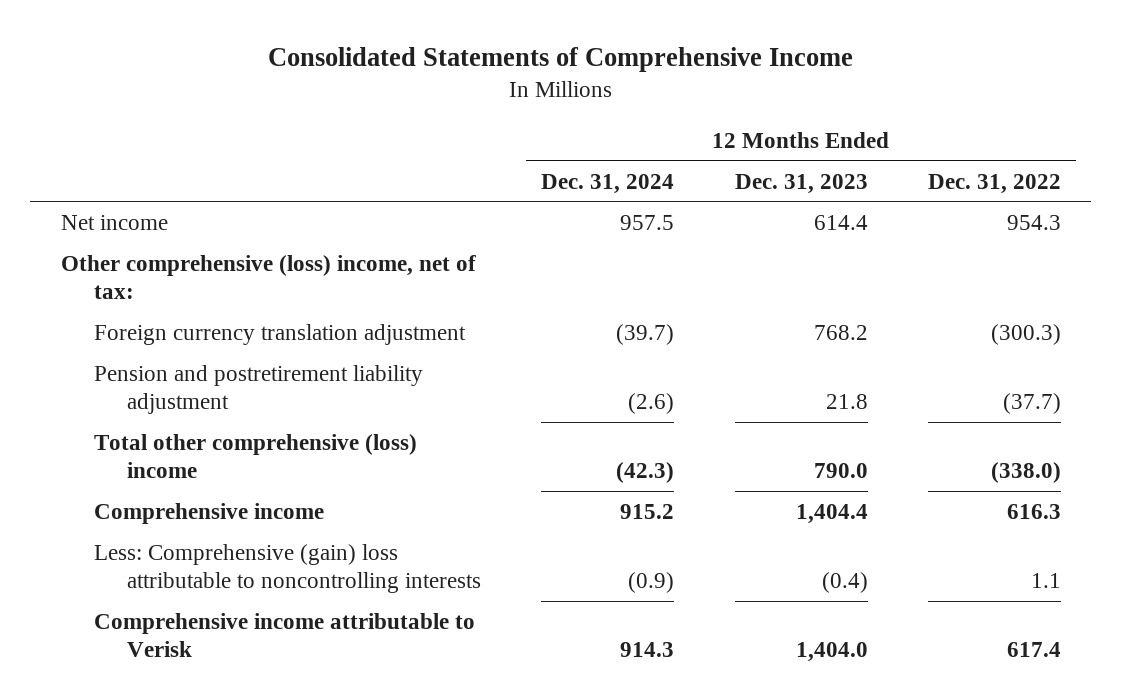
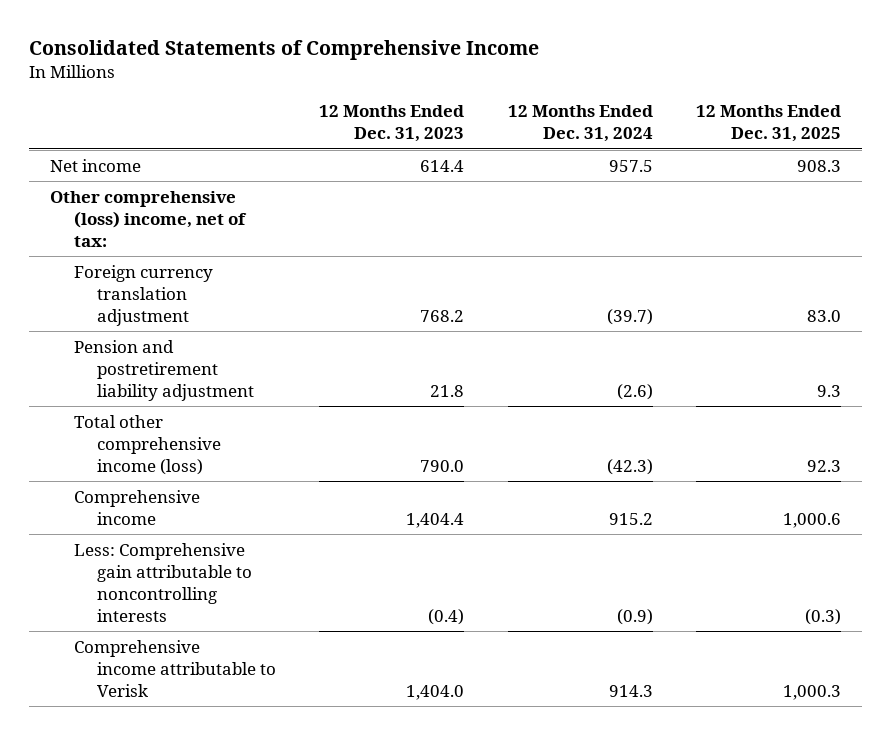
[927,173,1061,194] Dec. 31, 2022 -> none
none -> [695,105,841,143] 12 Months Ended Dec. 31, 2025
[93,433,417,478] Total other comprehensive (loss) income -> [73,414,222,475] Total other comprehensive income (loss)
[93,543,482,593] Less: Comprehensive (gain) loss attributable to noncontrolling interests -> [73,542,253,622] Less: Comprehensive gain attributable to noncontrolling interests

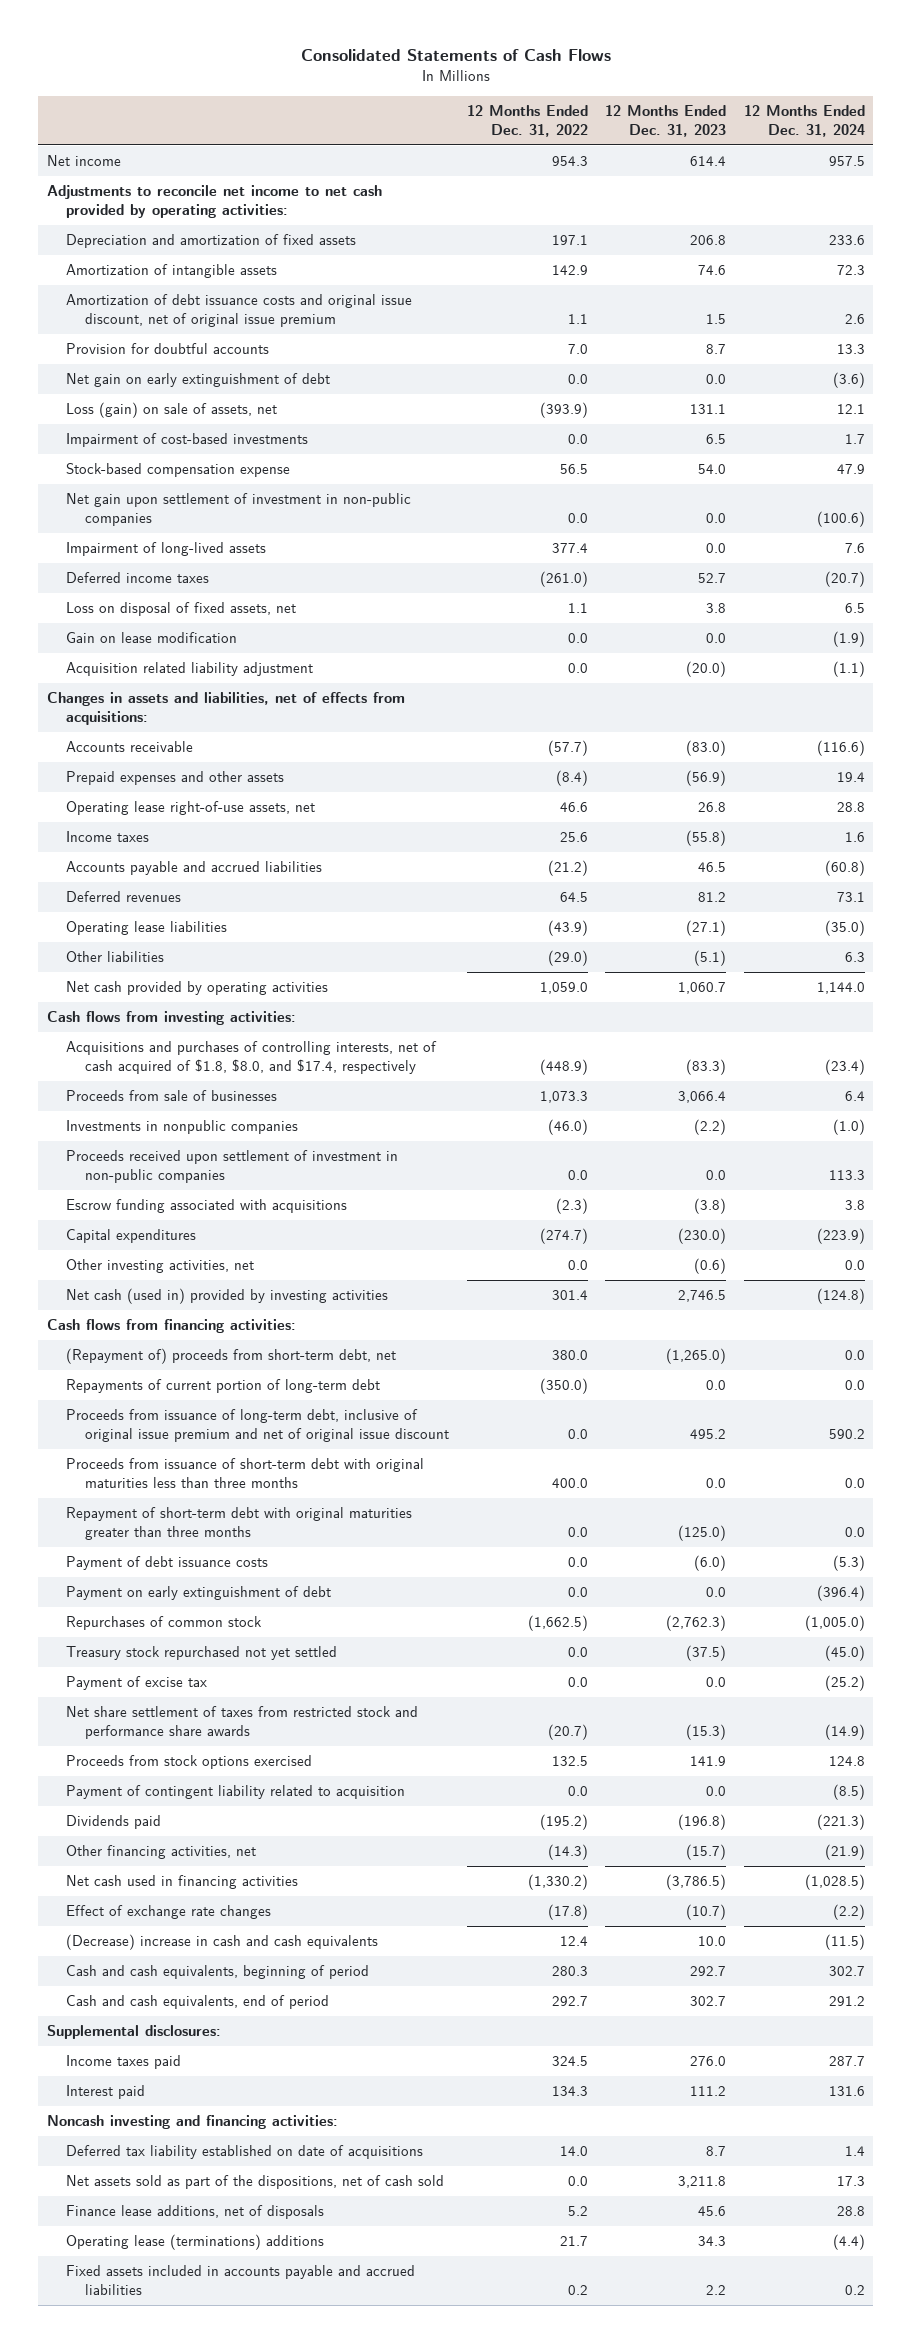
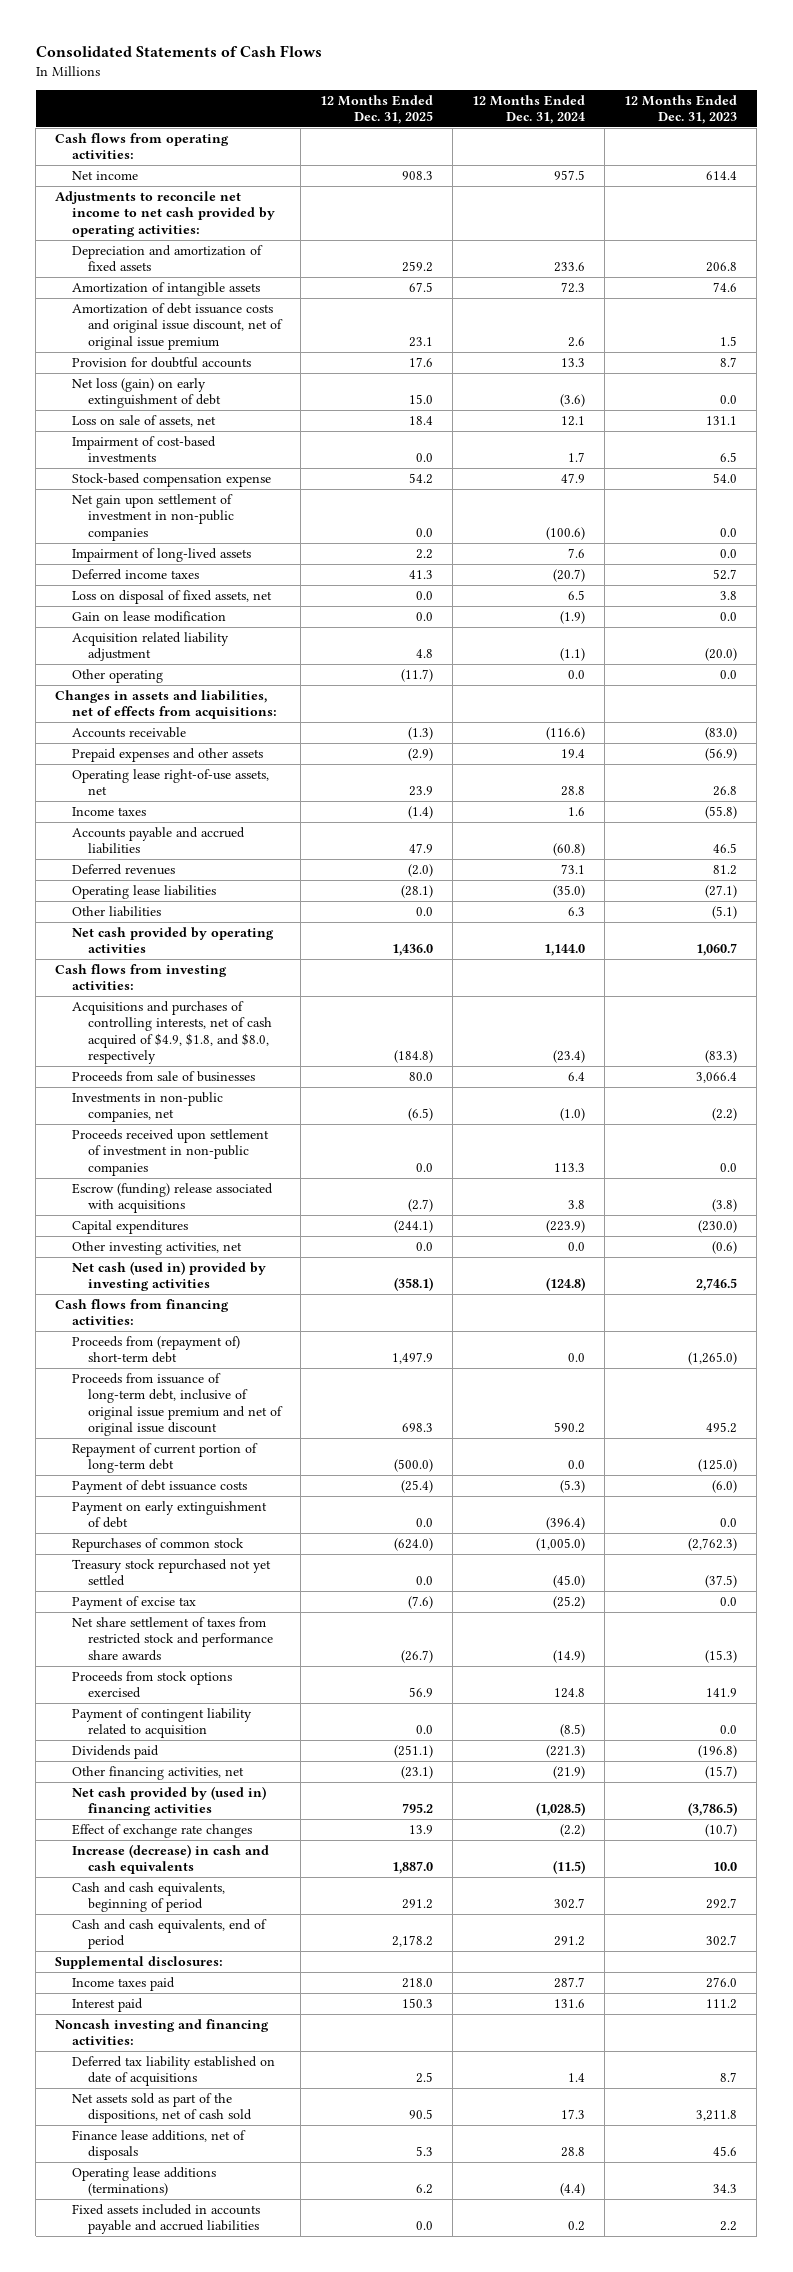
[466,105,588,138] 12 Months Ended Dec. 31, 2022 -> none
none -> [319,94,433,125] 12 Months Ended Dec. 31, 2025
none -> [55,132,230,160] Cash flows from operating activities:
[65,373,330,388] Net gain on early extinguishment of debt -> [71,377,221,409] Net loss (gain) on early extinguishment of debt
[65,402,277,419] Loss (gain) on sale of assets, net -> [71,414,216,427] Loss on sale of assets, net
none -> [71,668,163,683] Other operating
[65,1041,437,1074] Acquisitions and purchases of controlling interests, net of cash acquired of $1.8, $8.0, and $17.4, respectively -> [71,1000,272,1065] Acquisitions and purchases of controlling interests, net of cash acquired of $4.9, $1.8, and $8.0, respectively
[65,1120,298,1135] Investments in nonpublic companies -> [71,1091,223,1123] Investments in non-public companies, net
[65,1199,347,1214] Escrow funding associated with acquisitions -> [71,1182,273,1214] Escrow (funding) release associated with acquisitions
[65,1379,380,1394] Repayments of current portion of long-term debt -> none
[65,1348,396,1365] (Repayment of) proceeds from short-term debt, net -> [71,1335,240,1364] Proceeds from (repayment of) short-term debt
[65,1458,424,1488] Proceeds from issuance of short-term debt with original maturities less than three months -> none
[65,1507,412,1540] Repayment of short-term debt with original maturities greater than three months -> [71,1442,258,1474] Repayment of current portion of long-term debt
[65,1875,298,1890] Net cash used in financing activities -> [71,1785,266,1817] Net cash provided by (used in) financing activities
[65,1934,378,1951] (Decrease) increase in cash and cash equivalents -> [71,1843,269,1875] Increase (decrease) in cash and cash equivalents
[65,2234,324,2251] Operating lease (terminations) additions -> [71,2166,216,2197] Operating lease additions (terminations)

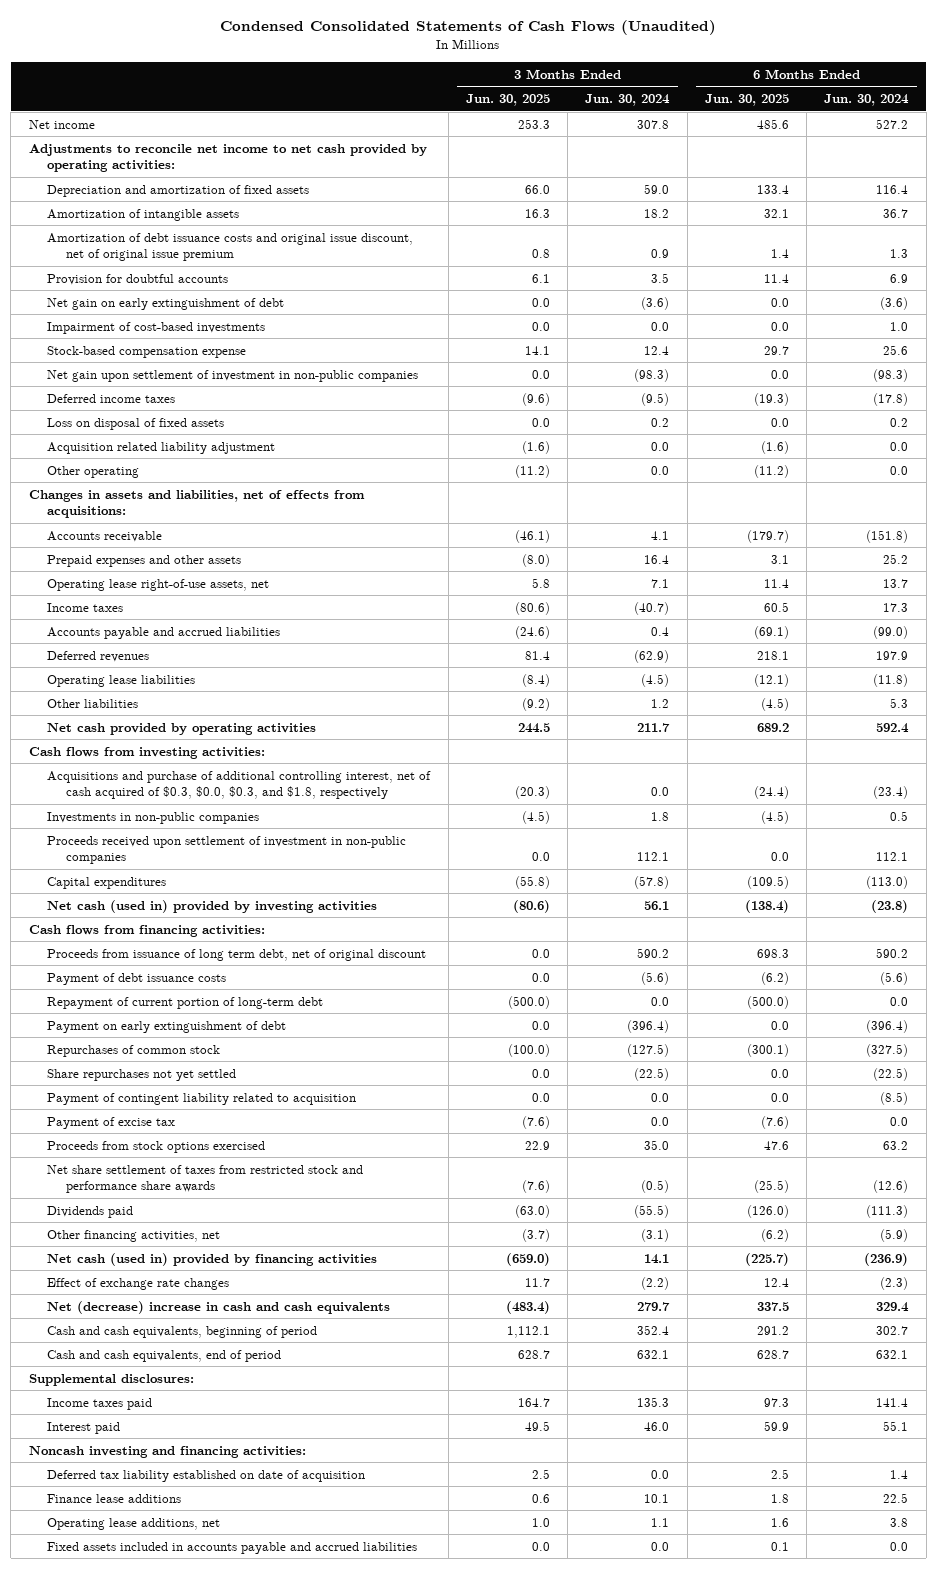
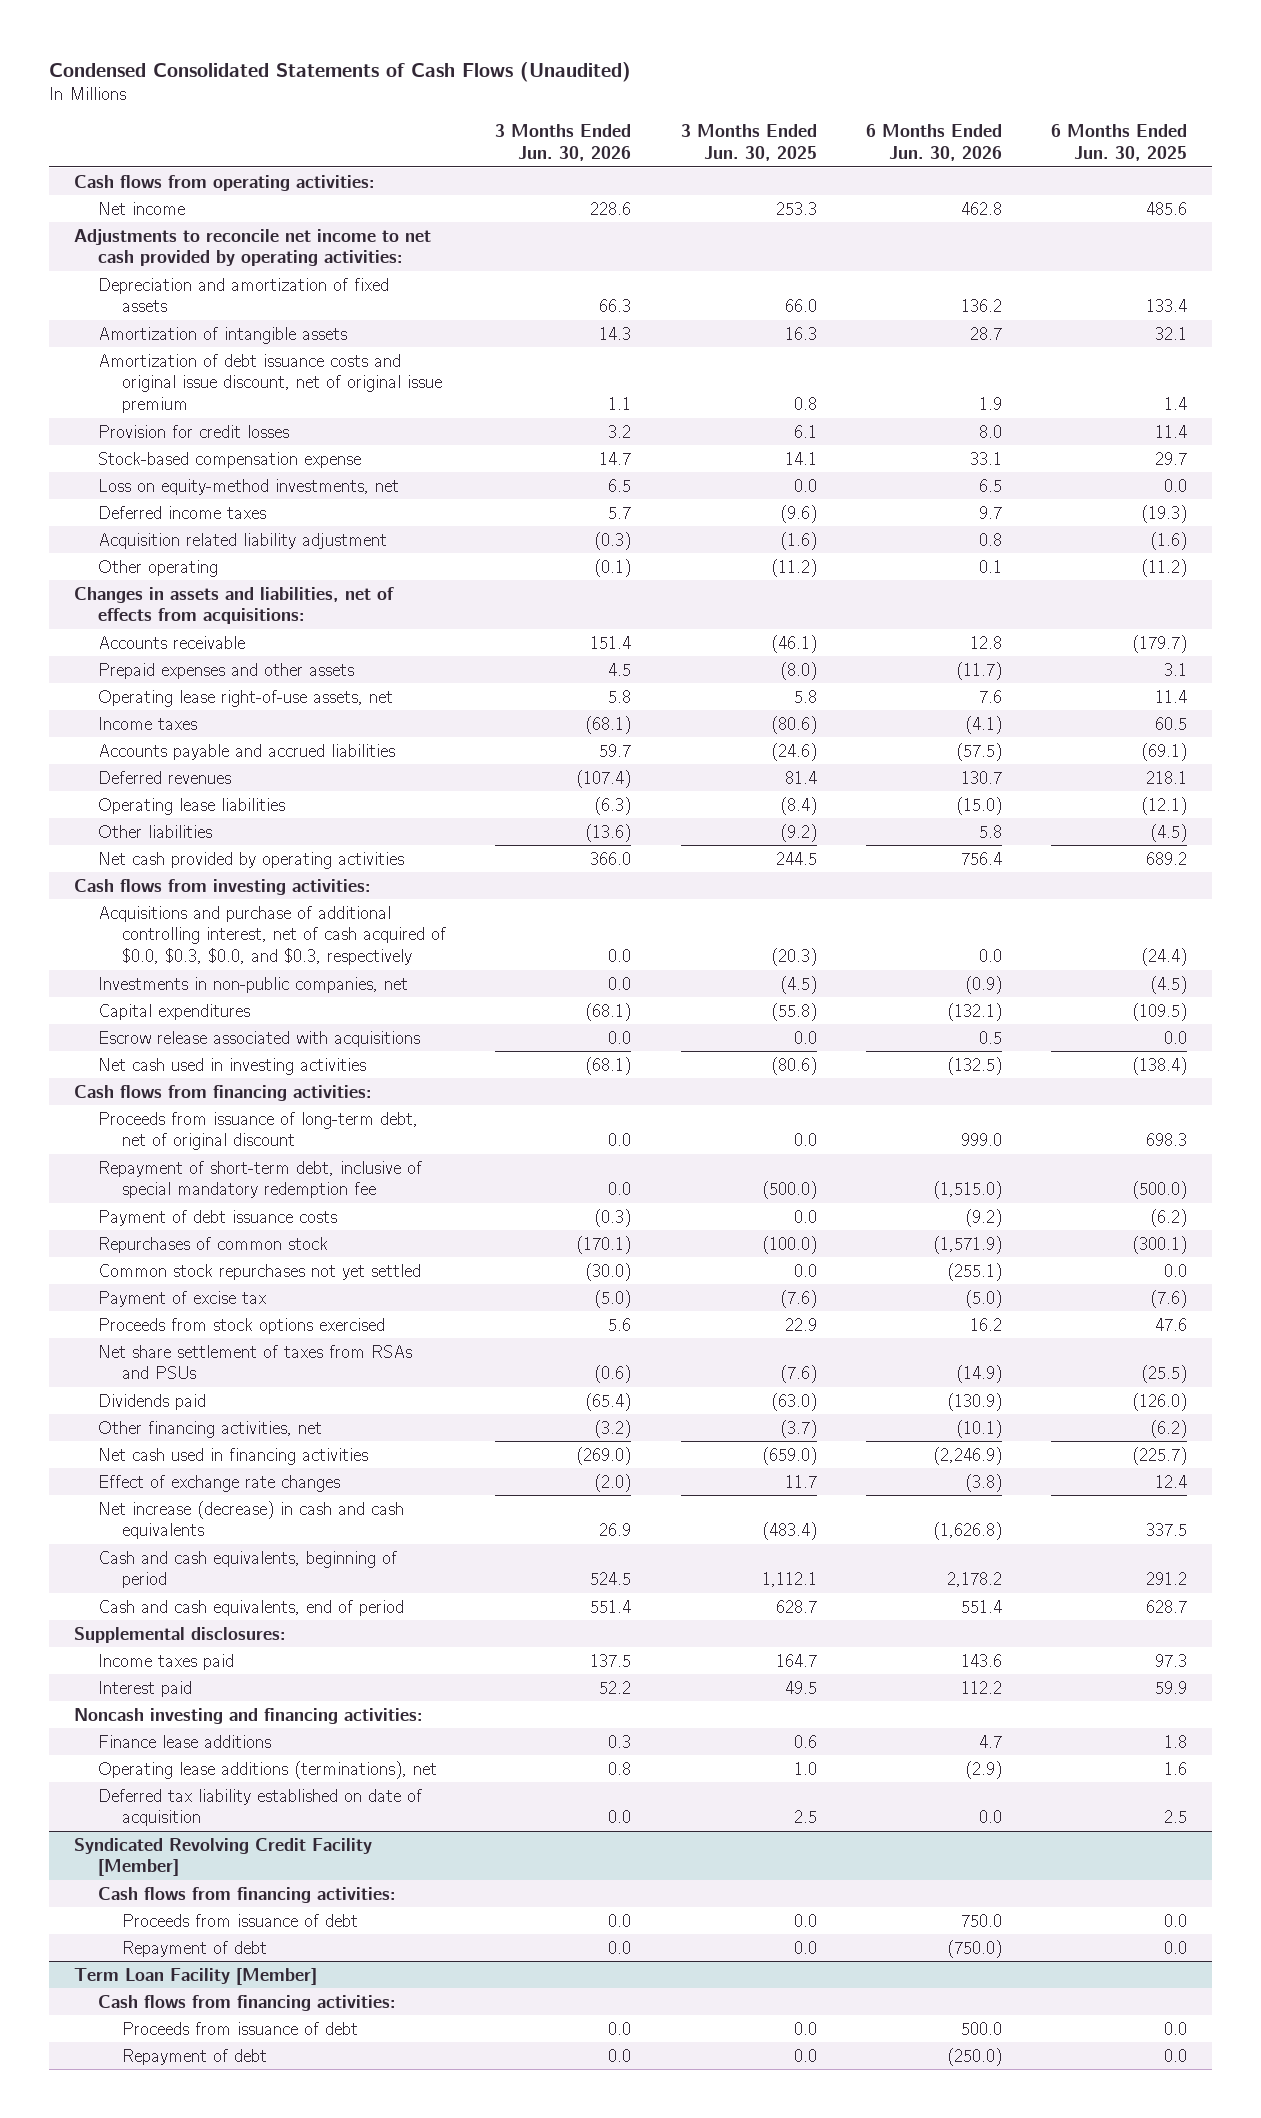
[585,94,671,107] Jun. 30, 2024 -> none
[824,94,910,107] Jun. 30, 2024 -> none
none -> [495,124,632,162] 3 Months Ended Jun. 30, 2026
none -> [865,124,1002,162] 6 Months Ended Jun. 30, 2026
none -> [73,174,375,191] Cash flows from operating activities:
[47,297,285,310] Net gain on early extinguishment of debt -> none
[47,321,266,334] Impairment of cost-based investments -> none
[47,273,229,285] Provision for doubtful accounts -> [98,424,290,438] Provision for credit losses
[47,369,419,382] Net gain upon settlement of investment in non-public companies -> none
none -> [98,478,400,495] Loss on equity-method investments, net
[47,417,225,430] Loss on disposal of fixed assets -> none
[47,835,407,864] Proceeds received upon settlement of investment in non-public companies -> none
[47,770,432,799] Acquisitions and purchase of additional controlling interest, net of cash acquired of $0.3, $0.0, $0.3, and $1.8, respectively -> [98,905,447,966] Acquisitions and purchase of additional controlling interest, net of cash acquired of $0.0, $0.3, $0.0, and $0.3, respectively
[47,811,260,824] Investments in non-public companies -> [98,976,409,993] Investments in non-public companies, net
none -> [98,1030,421,1047] Escrow release associated with acquisitions
[47,899,378,913] Net cash (used in) provided by investing activities -> [98,1057,367,1075] Net cash used in investing activities
[47,948,427,961] Proceeds from issuance of long term debt, net of original discount -> [98,1111,419,1151] Proceeds from issuance of long-term debt, net of original discount
none -> [98,1160,423,1199] Repayment of short-term debt, inclusive of special mandatory redemption fee
[47,996,324,1009] Repayment of current portion of long-term debt -> none
[47,1020,287,1033] Payment on early extinguishment of debt -> none
[47,1092,357,1105] Payment of contingent liability related to acquisition -> none
[47,1068,237,1081] Share repurchases not yet settled -> [98,1263,422,1280] Common stock repurchases not yet settled
[47,1164,364,1193] Net share settlement of taxes from restricted stock and performance share awards -> [98,1344,413,1380] Net share settlement of taxes from RSAs and PSUs
[47,1252,378,1266] Net cash (used in) provided by financing activities -> [98,1447,369,1465] Net cash used in financing activities
[47,1300,391,1314] Net (decrease) increase in cash and cash equivalents -> [98,1500,405,1540] Net increase (decrease) in cash and cash equivalents
[47,1541,418,1554] Fixed assets included in accounts payable and accrued liabilities -> none
[47,1517,221,1530] Operating lease additions, net -> [98,1760,438,1779] Operating lease additions (terminations), net
[47,1469,366,1482] Deferred tax liability established on date of acquisition -> [98,1788,423,1827] Deferred tax liability established on date of acquisition
none -> [73,1837,372,1877] Syndicated Revolving Credit Facility [Member]
none -> [98,1886,397,1903] Cash flows from financing activities:
none -> [122,1913,359,1927] Proceeds from issuance of debt
none -> [122,1940,268,1957] Repayment of debt
none -> [73,1967,317,1985] Term Loan Facility [Member]
none -> [98,1994,397,2011] Cash flows from financing activities:
none -> [122,2021,359,2035] Proceeds from issuance of debt
none -> [122,2048,268,2065] Repayment of debt

